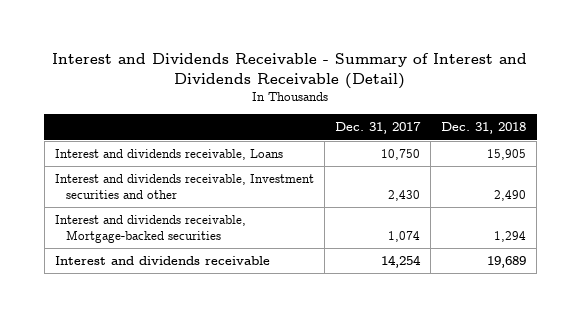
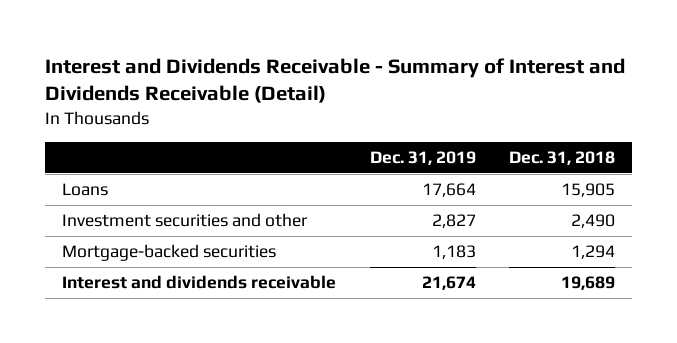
[334,122,421,135] Dec. 31, 2017 -> none
none -> [369,151,476,166] Dec. 31, 2019
[54,149,283,161] Interest and dividends receivable, Loans -> [61,183,108,197] Loans
[54,174,314,200] Interest and dividends receivable, Investment securities and other -> [61,213,307,228] Investment securities and other
[54,215,246,244] Interest and dividends receivable, Mortgage-backed securities -> [61,244,276,262] Mortgage-backed securities

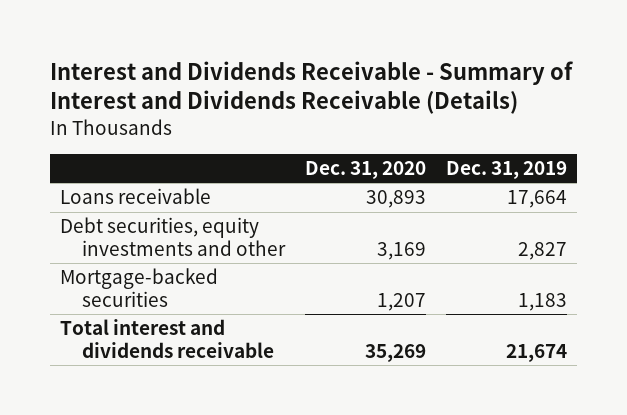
[45,57,626,104] Interest and Dividends Receivable - Summary of Interest and Dividends Receivable (Detail) -> [50,60,574,115] Interest and Dividends Receivable - Summary of Interest and Dividends Receivable (Details)
[509,151,616,166] Dec. 31, 2018 -> none
none -> [305,160,427,179] Dec. 31, 2020
[61,183,108,197] Loans -> [59,188,211,205] Loans receivable
[61,213,307,228] Investment securities and other -> [59,217,287,256] Debt securities, equity investments and other
[61,275,336,290] Interest and dividends receivable -> [59,319,275,358] Total interest and dividends receivable

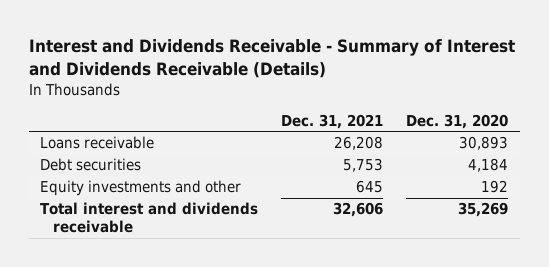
[445,160,567,179] Dec. 31, 2019 -> none
none -> [281,113,384,129] Dec. 31, 2021
[59,268,218,307] Mortgage-backed securities -> none
none -> [40,158,142,172] Debt securities
[59,217,287,256] Debt securities, equity investments and other -> [40,180,242,197] Equity investments and other
[377,241,427,260] 3,169 -> [481,180,509,194] 192

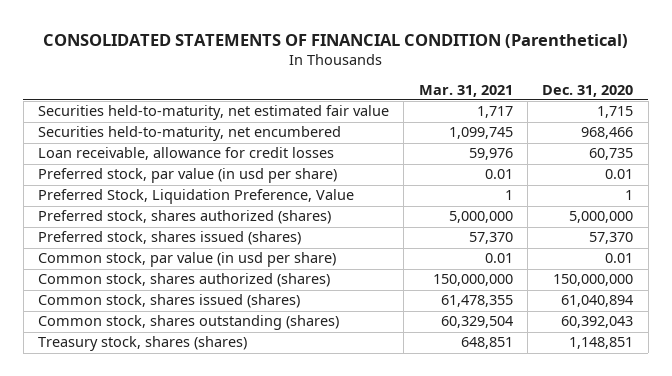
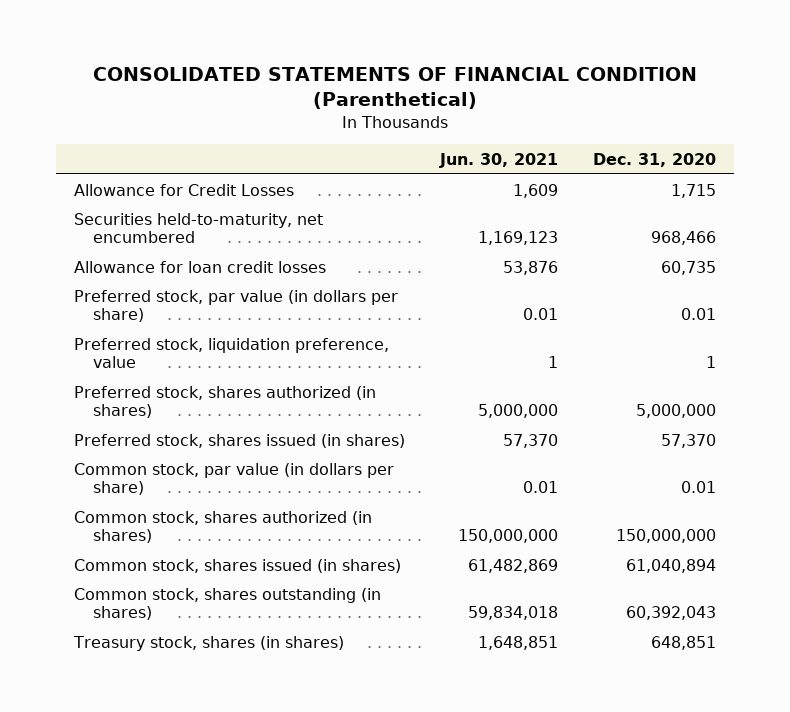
[418,84,513,97] Mar. 31, 2021 -> none
none -> [438,152,558,168] Jun. 30, 2021
[38,105,390,121] Securities held-to-maturity, net estimated fair value -> [73,183,294,196] Allowance for Credit Losses
[38,147,335,161] Loan receivable, allowance for credit losses -> [73,260,326,273] Allowance for loan credit losses
[38,168,338,184] Preferred stock, par value (in usd per share) -> [73,289,398,323] Preferred stock, par value (in dollars per share)
[38,189,355,205] Preferred Stock, Liquidation Preference, Value -> [73,337,389,369] Preferred stock, liquidation preference, value
[38,210,332,225] Preferred stock, shares authorized (shares) -> [73,385,376,419] Preferred stock, shares authorized (in shares)
[38,231,302,246] Preferred stock, shares issued (shares) -> [73,433,405,448] Preferred stock, shares issued (in shares)
[38,252,337,268] Common stock, par value (in usd per share) -> [73,462,394,496] Common stock, par value (in dollars per share)
[38,273,331,288] Common stock, shares authorized (shares) -> [73,510,372,544] Common stock, shares authorized (in shares)
[38,294,301,309] Common stock, shares issued (shares) -> [73,558,401,573] Common stock, shares issued (in shares)
[38,315,340,331] Common stock, shares outstanding (shares) -> [73,587,381,621] Common stock, shares outstanding (in shares)
[38,336,248,352] Treasury stock, shares (shares) -> [72,635,344,651] Treasury stock, shares (in shares)
[569,337,634,350] 1,148,851 -> [651,635,717,650] 648,851

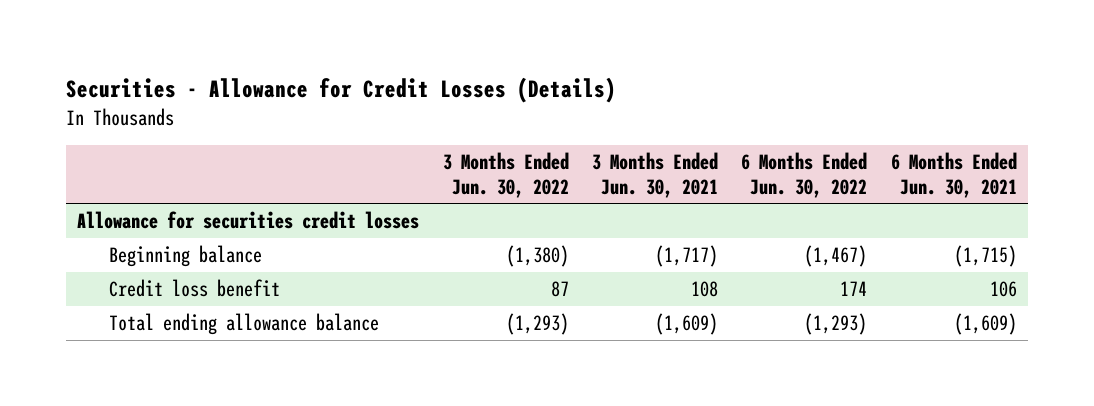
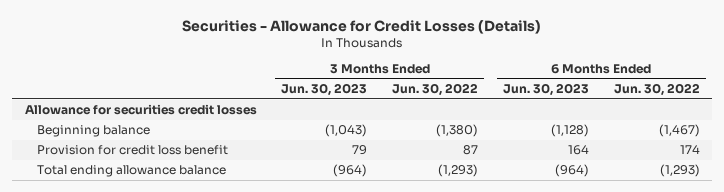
[591,152,718,198] 3 Months Ended Jun. 30, 2021 -> none
[890,152,1017,198] 6 Months Ended Jun. 30, 2021 -> none
none -> [281,83,368,97] Jun. 30, 2023
none -> [502,83,589,97] Jun. 30, 2023
[109,278,281,297] Credit loss benefit -> [37,145,229,156] Provision for credit loss benefit

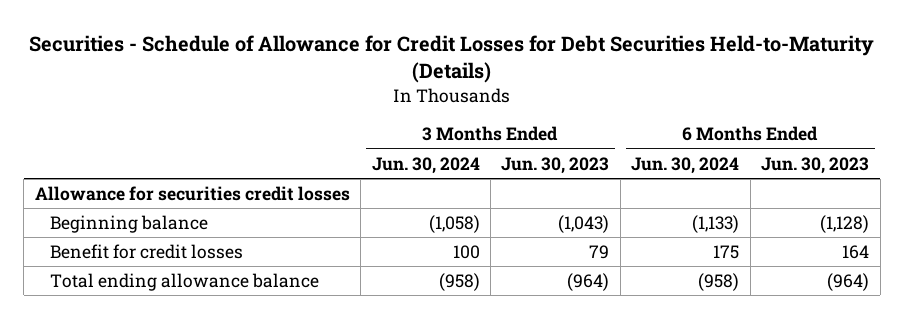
[182,19,542,34] Securities - Allowance for Credit Losses (Details) -> [28,35,874,84] Securities - Schedule of Allowance for Credit Losses for Debt Securities Held-to-Maturity (Details)
[392,83,479,97] Jun. 30, 2022 -> none
[613,83,700,97] Jun. 30, 2022 -> none
none -> [371,156,480,174] Jun. 30, 2024
none -> [631,156,740,174] Jun. 30, 2024
[37,145,229,156] Provision for credit loss benefit -> [49,243,243,259] Benefit for credit losses

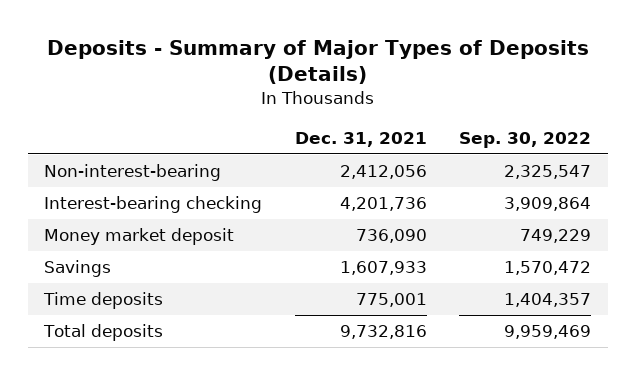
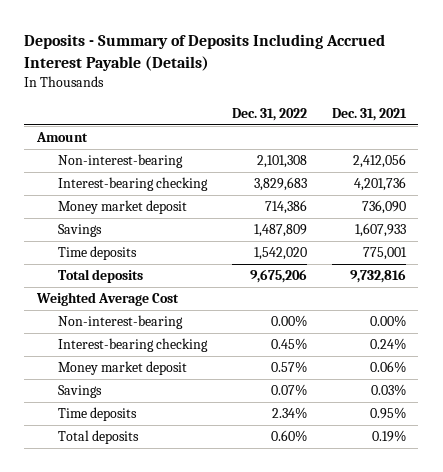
[46,39,589,85] Deposits - Summary of Major Types of Deposits (Details) -> [24,34,386,72] Deposits - Summary of Deposits Including Accrued Interest Payable (Details)
[459,131,592,148] Sep. 30, 2022 -> none
none -> [231,107,307,121] Dec. 31, 2022
none -> [35,132,88,143] Amount
none -> [35,292,179,307] Weighted Average Cost
none -> [57,315,183,330] Non-interest-bearing
none -> [57,338,208,353] Interest-bearing checking
none -> [57,361,187,376] Money market deposit
none -> [57,385,102,399] Savings
none -> [57,407,137,422] Time deposits
none -> [57,430,139,445] Total deposits

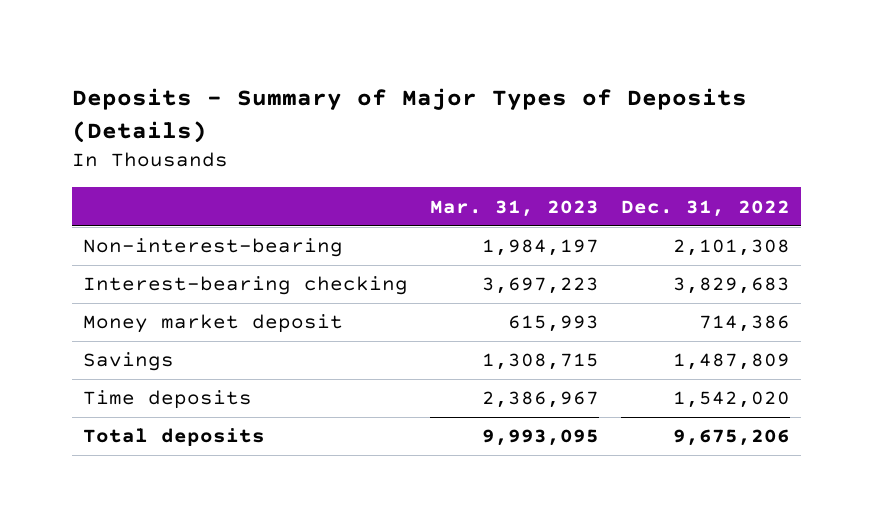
[24,34,386,72] Deposits - Summary of Deposits Including Accrued Interest Payable (Details) -> [72,87,748,143] Deposits - Summary of Major Types of Deposits (Details)
[331,107,407,121] Dec. 31, 2021 -> none
none -> [430,199,600,217] Mar. 31, 2023
[35,132,88,143] Amount -> none
[35,292,179,307] Weighted Average Cost -> none
[57,315,183,330] Non-interest-bearing -> none
[57,338,208,353] Interest-bearing checking -> none
[57,361,187,376] Money market deposit -> none
[57,385,102,399] Savings -> none
[57,407,137,422] Time deposits -> none
[57,430,139,445] Total deposits -> none

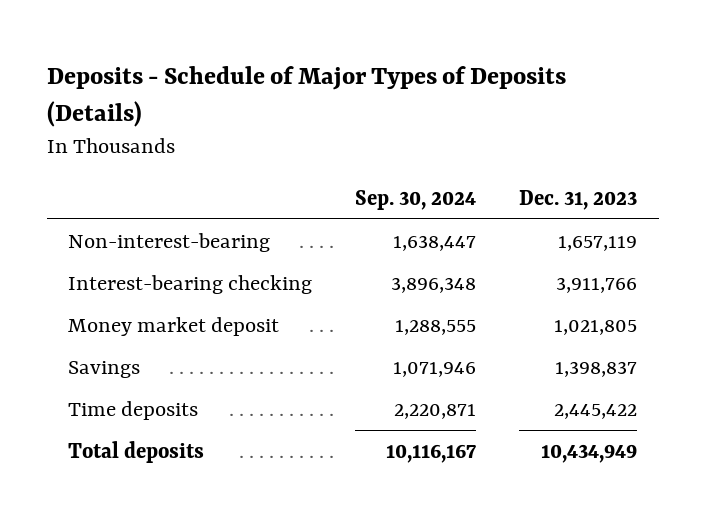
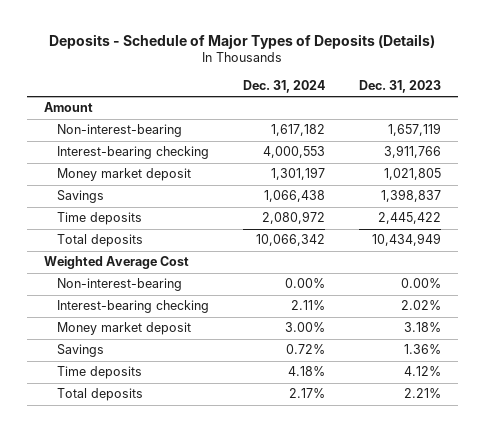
[355,190,477,211] Sep. 30, 2024 -> none
none -> [243,80,326,94] Dec. 31, 2024
none -> [43,102,93,113] Amount
none -> [43,256,189,270] Weighted Average Cost
none -> [57,278,183,292] Non-interest-bearing
none -> [57,300,210,314] Interest-bearing checking
none -> [57,322,192,336] Money market deposit
none -> [57,344,105,358] Savings
none -> [57,366,143,380] Time deposits
none -> [57,388,144,402] Total deposits

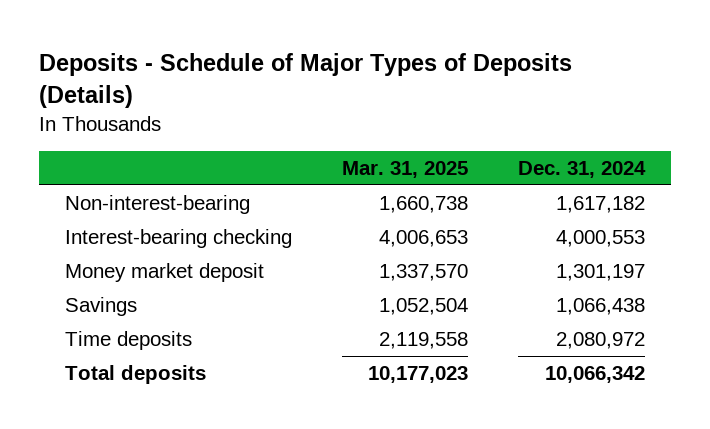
[359,80,442,94] Dec. 31, 2023 -> none
none -> [342,161,469,179] Mar. 31, 2025
[43,102,93,113] Amount -> none
[43,256,189,270] Weighted Average Cost -> none
[57,278,183,292] Non-interest-bearing -> none
[57,300,210,314] Interest-bearing checking -> none
[57,322,192,336] Money market deposit -> none
[57,344,105,358] Savings -> none
[57,366,143,380] Time deposits -> none
[57,388,144,402] Total deposits -> none

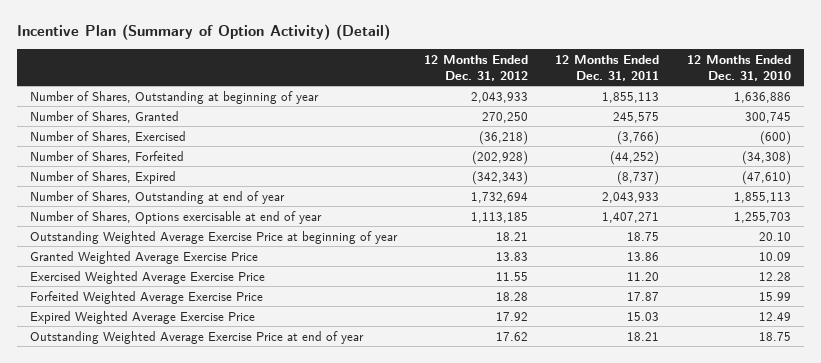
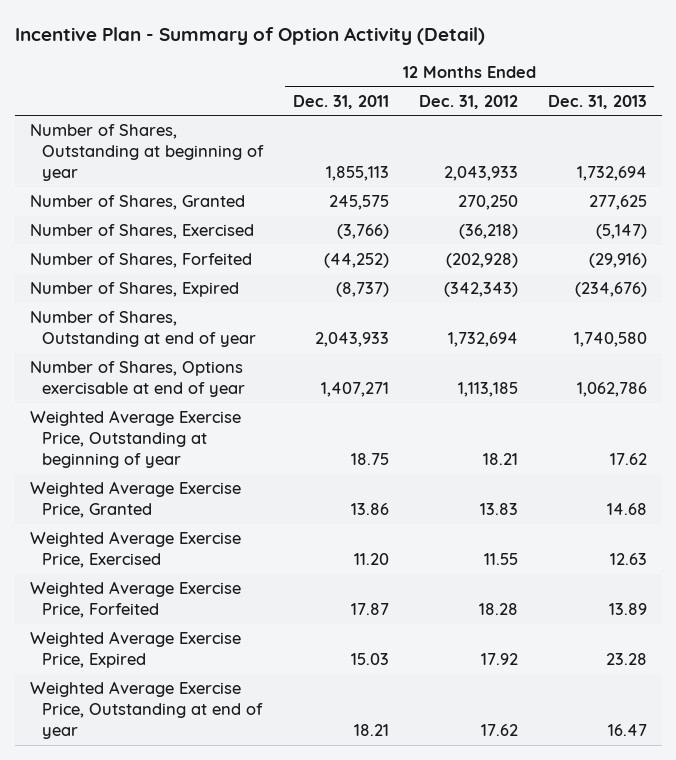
[16,24,390,41] Incentive Plan (Summary of Option Activity) (Detail) -> [14,26,485,45] Incentive Plan - Summary of Option Activity (Detail)
[686,54,791,81] 12 Months Ended Dec. 31, 2010 -> none
none -> [547,94,647,109] Dec. 31, 2013
[30,230,399,244] Outstanding Weighted Average Exercise Price at beginning of year -> [29,410,241,468] Weighted Average Exercise Price, Outstanding at beginning of year
[30,250,259,264] Granted Weighted Average Exercise Price -> [29,481,241,519] Weighted Average Exercise Price, Granted
[30,270,266,284] Exercised Weighted Average Exercise Price -> [29,531,241,569] Weighted Average Exercise Price, Exercised
[30,290,264,304] Forfeited Weighted Average Exercise Price -> [29,581,241,619] Weighted Average Exercise Price, Forfeited
[30,310,256,324] Expired Weighted Average Exercise Price -> [29,631,241,669] Weighted Average Exercise Price, Expired
[30,330,365,344] Outstanding Weighted Average Exercise Price at end of year -> [29,681,263,739] Weighted Average Exercise Price, Outstanding at end of year

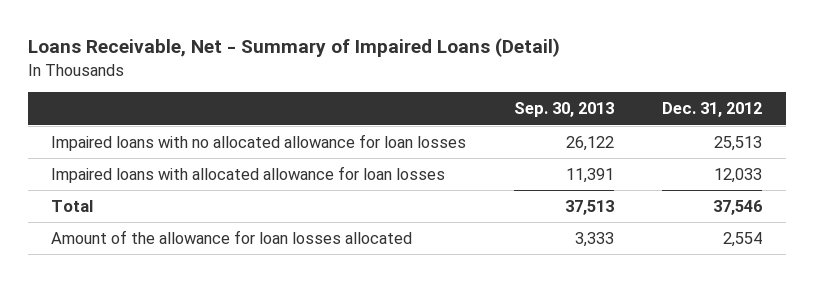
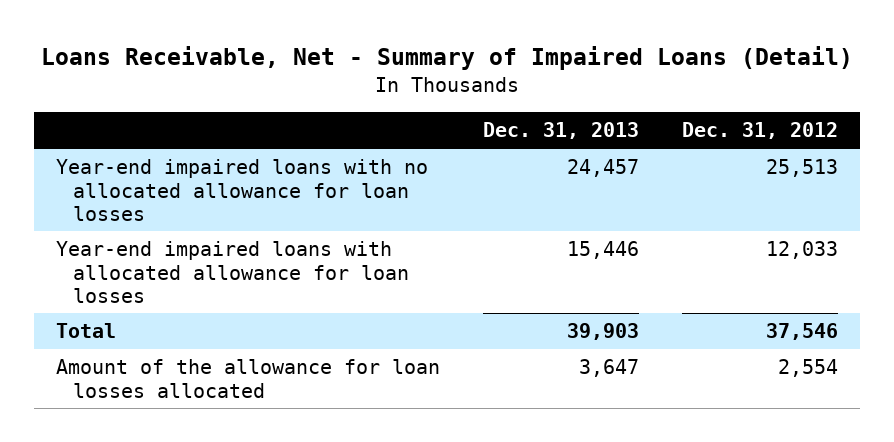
[514,102,615,118] Sep. 30, 2013 -> none
none -> [482,122,639,140] Dec. 31, 2013
[51,134,467,152] Impaired loans with no allocated allowance for loan losses -> [55,159,428,221] Year-end impaired loans with no allocated allowance for loan losses
[51,166,446,184] Impaired loans with allocated allowance for loan losses -> [55,241,410,303] Year-end impaired loans with allocated allowance for loan losses

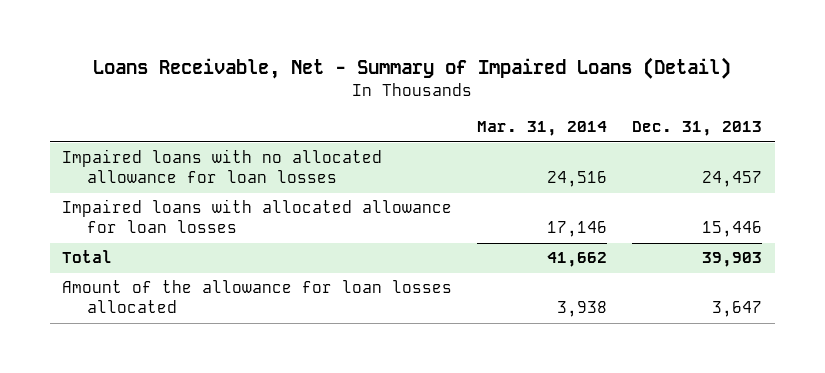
[682,122,839,140] Dec. 31, 2012 -> none
none -> [477,121,608,137] Mar. 31, 2014
[55,159,428,221] Year-end impaired loans with no allocated allowance for loan losses -> [62,149,383,184] Impaired loans with no allocated allowance for loan losses
[55,241,410,303] Year-end impaired loans with allocated allowance for loan losses -> [62,199,453,234] Impaired loans with allocated allowance for loan losses

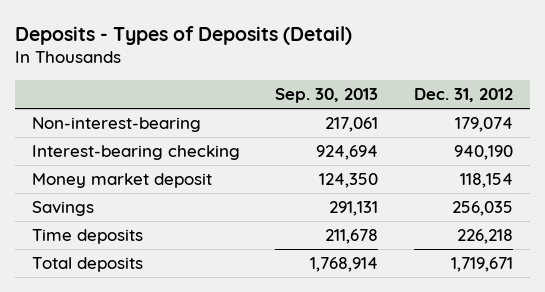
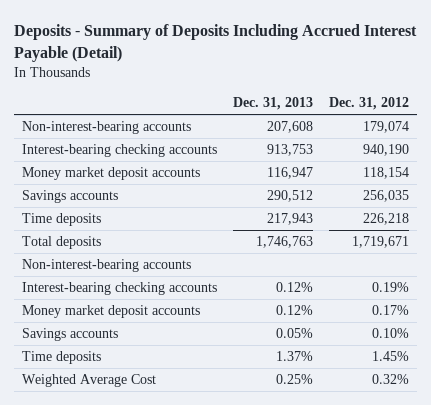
[14,25,352,45] Deposits - Types of Deposits (Detail) -> [14,24,418,63] Deposits - Summary of Deposits Including Accrued Interest Payable (Detail)
[275,88,379,104] Sep. 30, 2013 -> none
none -> [232,97,313,111] Dec. 31, 2013
[32,117,202,133] Non-interest-bearing -> [22,121,192,135] Non-interest-bearing accounts
[32,145,241,161] Interest-bearing checking -> [22,144,218,158] Interest-bearing checking accounts
[32,173,213,189] Money market deposit -> [22,167,201,181] Money market deposit accounts
[32,201,95,217] Savings -> [22,190,119,204] Savings accounts
none -> [22,259,192,273] Non-interest-bearing accounts
none -> [22,282,218,296] Interest-bearing checking accounts
none -> [22,305,201,319] Money market deposit accounts
none -> [22,328,119,342] Savings accounts
none -> [22,351,102,365] Time deposits
none -> [22,374,157,388] Weighted Average Cost

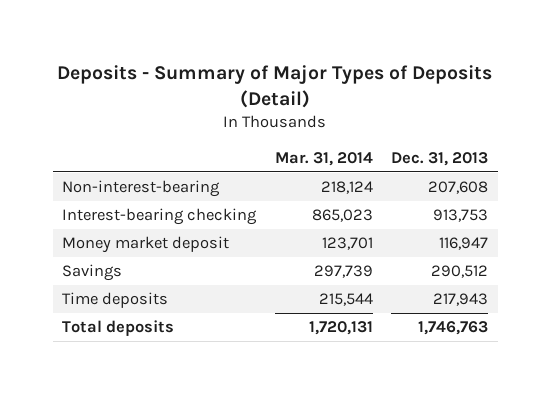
[14,24,418,63] Deposits - Summary of Deposits Including Accrued Interest Payable (Detail) -> [57,64,493,108] Deposits - Summary of Major Types of Deposits (Detail)
[328,97,409,111] Dec. 31, 2012 -> none
none -> [274,152,373,167] Mar. 31, 2014
[22,121,192,135] Non-interest-bearing accounts -> [62,180,221,198] Non-interest-bearing
[22,144,218,158] Interest-bearing checking accounts -> [62,208,258,226] Interest-bearing checking
[22,167,201,181] Money market deposit accounts -> [62,236,230,254] Money market deposit
[22,190,119,204] Savings accounts -> [62,264,123,282] Savings
[22,259,192,273] Non-interest-bearing accounts -> none
[22,282,218,296] Interest-bearing checking accounts -> none
[22,305,201,319] Money market deposit accounts -> none
[22,328,119,342] Savings accounts -> none
[22,351,102,365] Time deposits -> none
[22,374,157,388] Weighted Average Cost -> none

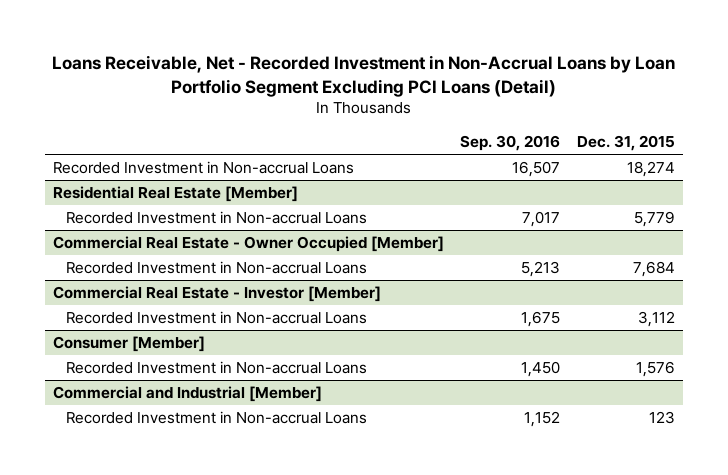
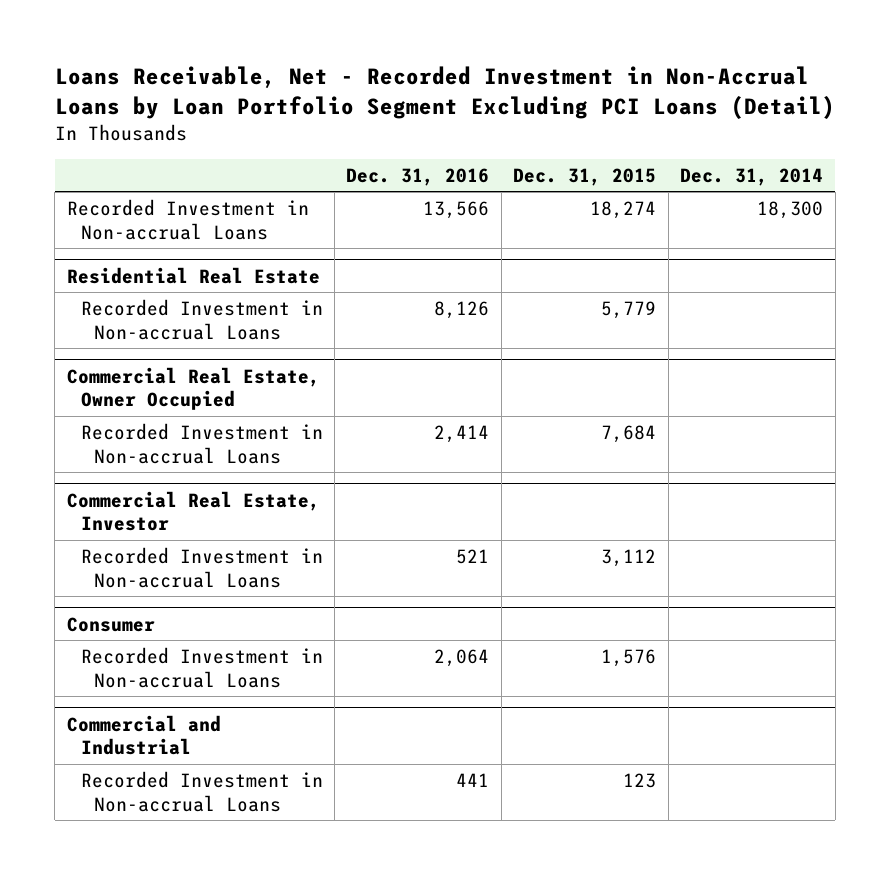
[460,134,561,151] Sep. 30, 2016 -> none
none -> [346,167,490,186] Dec. 31, 2016
none -> [680,167,824,186] Dec. 31, 2014
[53,186,299,203] Residential Real Estate [Member] -> [66,266,320,284] Residential Real Estate
[53,236,445,253] Commercial Real Estate - Owner Occupied [Member] -> [66,366,320,411] Commercial Real Estate, Owner Occupied
[53,286,382,303] Commercial Real Estate - Investor [Member] -> [66,490,320,532] Commercial Real Estate, Investor
[53,336,206,353] Consumer [Member] -> [66,616,155,632] Consumer
[53,386,323,403] Commercial and Industrial [Member] -> [66,714,221,756] Commercial and Industrial

